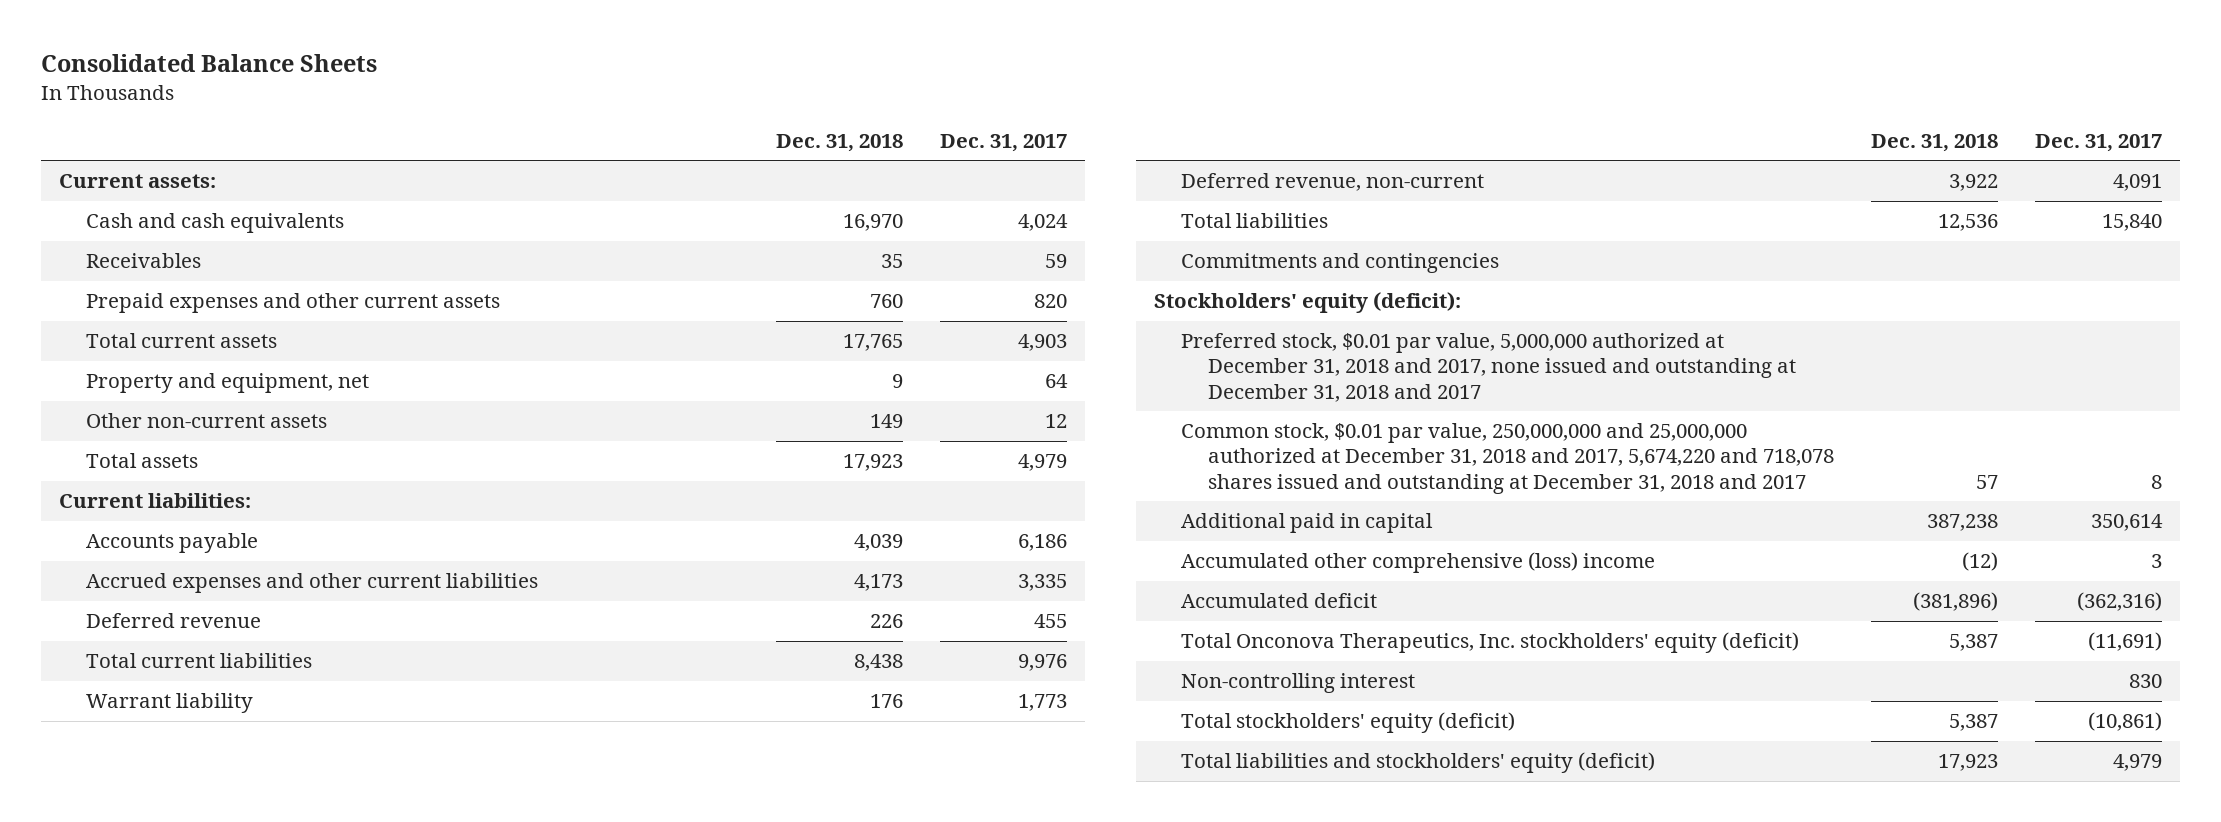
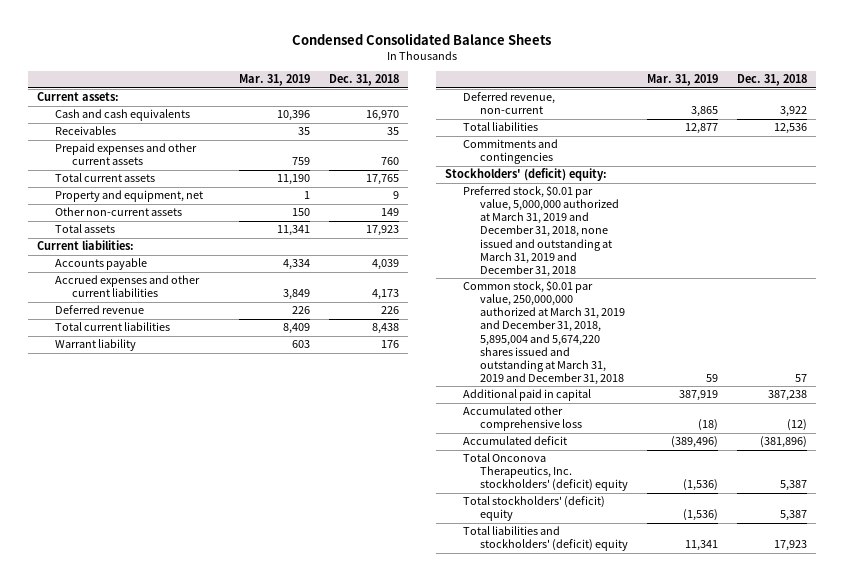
[40,54,377,73] Consolidated Balance Sheets -> [291,33,551,46] Condensed Consolidated Balance Sheets
[939,133,1067,152] Dec. 31, 2017 -> none
none -> [239,74,311,87] Mar. 31, 2019
[1154,292,1462,314] Stockholders' equity (deficit): -> [445,168,608,182] Stockholders' (deficit) equity:
[1181,333,1797,402] Preferred stock, $0.01 par value, 5,000,000 authorized at December 31, 2018 and 2017, none issued and outstanding at December 31, 2018 and 2017 -> [462,185,620,277] Preferred stock, $0.01 par value, 5,000,000 authorized at March 31, 2019 and December 31, 2018, none issued and outstanding at March 31, 2019 and December 31, 2018
[1181,423,1835,494] Common stock, $0.01 par value, 250,000,000 and 25,000,000 authorized at December 31, 2018 and 2017, 5,674,220 and 718,078 shares issued and outstanding at December 31, 2018 and 2017 -> [462,280,626,385] Common stock, $0.01 par value, 250,000,000 authorized at March 31, 2019 and December 31, 2018, 5,895,004 and 5,674,220 shares issued and outstanding at March 31, 2019 and December 31, 2018
[1181,552,1656,574] Accumulated other comprehensive (loss) income -> [462,406,583,432] Accumulated other comprehensive loss
[1181,673,1416,694] Non-controlling interest -> none
[1181,632,1800,654] Total Onconova Therapeutics, Inc. stockholders' equity (deficit) -> [462,453,629,492] Total Onconova Therapeutics, Inc. stockholders' (deficit) equity
[1181,712,1516,734] Total stockholders' equity (deficit) -> [462,496,605,522] Total stockholders' (deficit) equity
[1181,752,1656,774] Total liabilities and stockholders' equity (deficit) -> [462,526,629,552] Total liabilities and stockholders' (deficit) equity

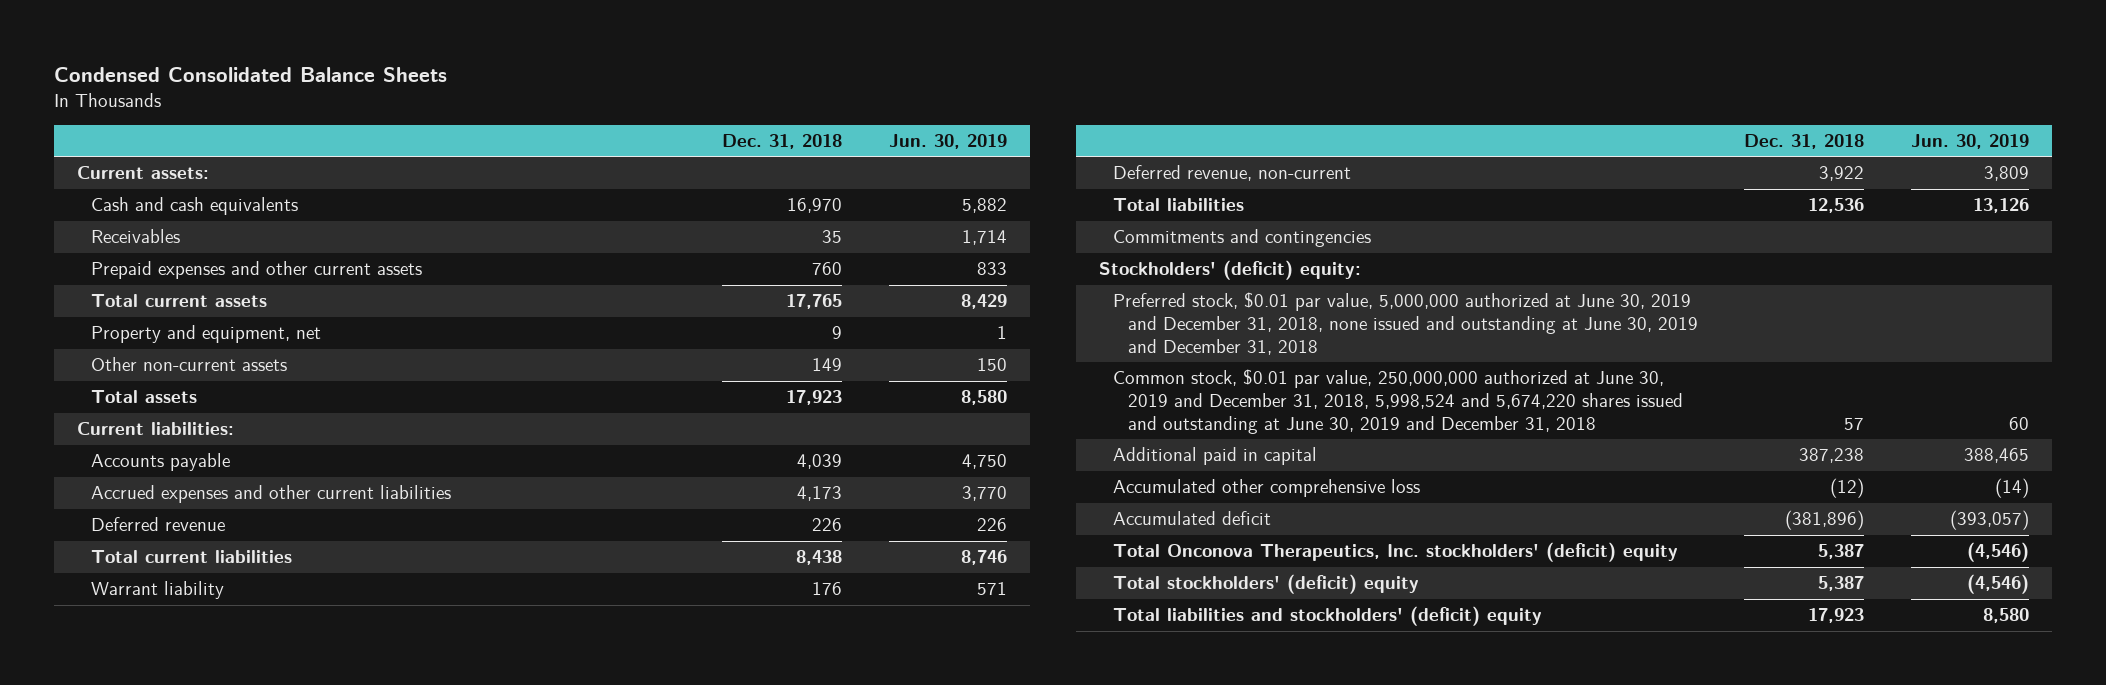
[239,74,311,87] Mar. 31, 2019 -> none
none -> [888,134,1007,150] Jun. 30, 2019
[462,185,620,277] Preferred stock, $0.01 par value, 5,000,000 authorized at March 31, 2019 and December 31, 2018, none issued and outstanding at March 31, 2019 and December 31, 2018 -> [1113,292,1698,355] Preferred stock, $0.01 par value, 5,000,000 authorized at June 30, 2019 and December 31, 2018, none issued and outstanding at June 30, 2019 and December 31, 2018
[462,280,626,385] Common stock, $0.01 par value, 250,000,000 authorized at March 31, 2019 and December 31, 2018, 5,895,004 and 5,674,220 shares issued and outstanding at March 31, 2019 and December 31, 2018 -> [1113,369,1683,434] Common stock, $0.01 par value, 250,000,000 authorized at June 30, 2019 and December 31, 2018, 5,998,524 and 5,674,220 shares issued and outstanding at June 30, 2019 and December 31, 2018

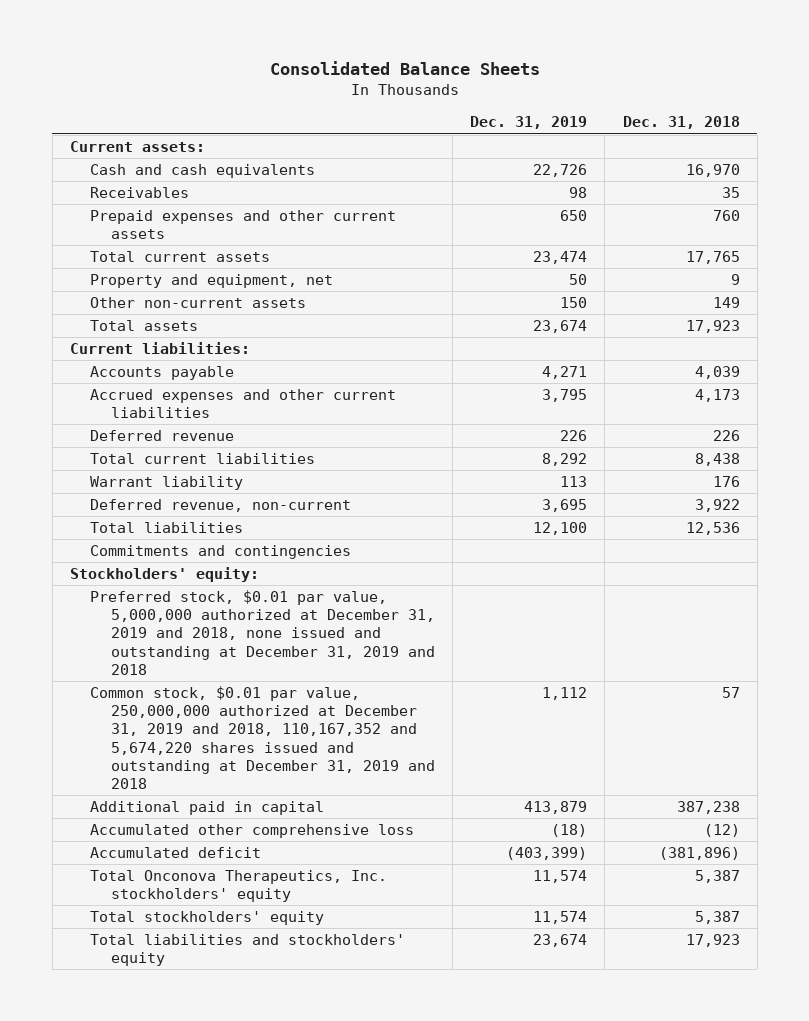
[53,66,447,82] Condensed Consolidated Balance Sheets -> [269,61,540,76] Consolidated Balance Sheets
[888,134,1007,150] Jun. 30, 2019 -> none
none -> [470,116,588,130] Dec. 31, 2019
[1098,260,1361,281] Stockholders' (deficit) equity: -> [69,567,259,583] Stockholders' equity:
[1113,292,1698,355] Preferred stock, $0.01 par value, 5,000,000 authorized at June 30, 2019 and December 31, 2018, none issued and outstanding at June 30, 2019 and December 31, 2018 -> [90,590,435,675] Preferred stock, $0.01 par value, 5,000,000 authorized at December 31, 2019 and 2018, none issued and outstanding at December 31, 2019 and 2018
[1113,369,1683,434] Common stock, $0.01 par value, 250,000,000 authorized at June 30, 2019 and December 31, 2018, 5,998,524 and 5,674,220 shares issued and outstanding at June 30, 2019 and December 31, 2018 -> [90,686,435,790] Common stock, $0.01 par value, 250,000,000 authorized at December 31, 2019 and 2018, 110,167,352 and 5,674,220 shares issued and outstanding at December 31, 2019 and 2018
[1113,542,1679,563] Total Onconova Therapeutics, Inc. stockholders' (deficit) equity -> [90,870,388,903] Total Onconova Therapeutics, Inc. stockholders' equity
[1113,574,1420,595] Total stockholders' (deficit) equity -> [90,911,325,926] Total stockholders' equity
[1113,606,1543,627] Total liabilities and stockholders' (deficit) equity -> [90,934,406,967] Total liabilities and stockholders' equity

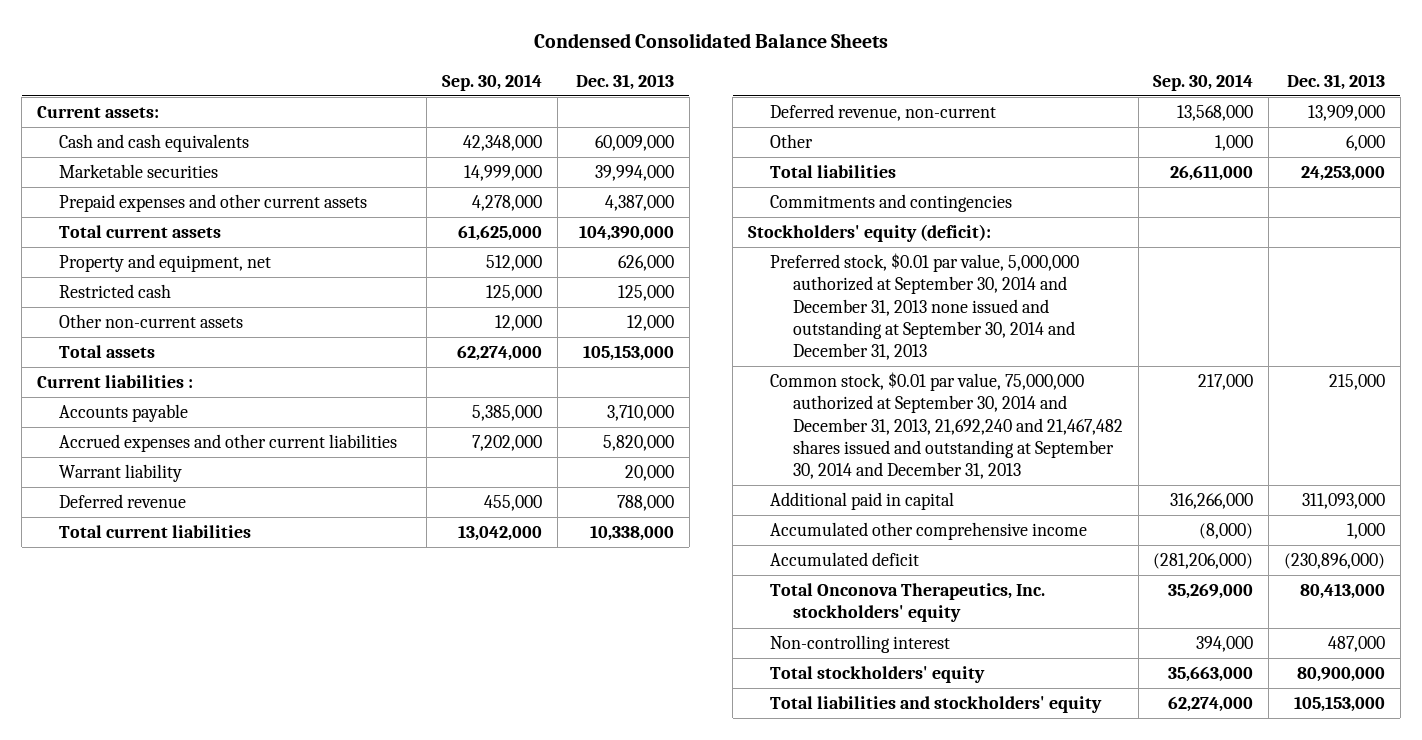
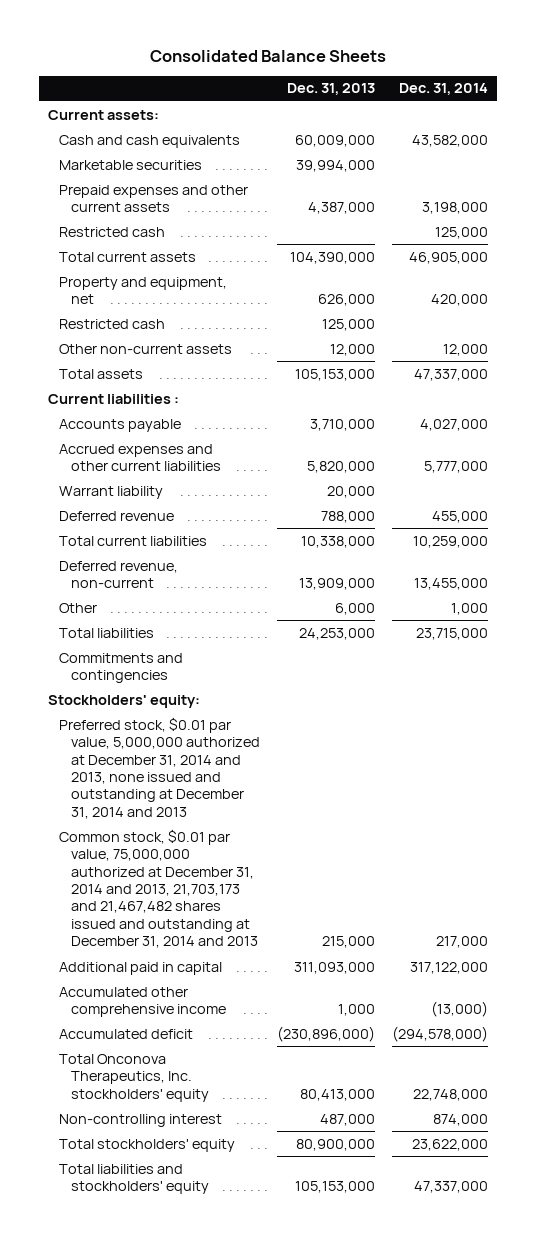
[534,33,889,49] Condensed Consolidated Balance Sheets -> [150,49,387,62] Consolidated Balance Sheets
[442,73,543,91] Sep. 30, 2014 -> none
none -> [399,83,489,96] Dec. 31, 2014
none -> [59,226,166,237] Restricted cash
[748,224,992,243] Stockholders' equity (deficit): -> [48,694,201,708] Stockholders' equity:
[770,253,1080,361] Preferred stock, $0.01 par value, 5,000,000 authorized at September 30, 2014 and December 31, 2013 none issued and outstanding at September 30, 2014 and December 31, 2013 -> [59,716,260,819] Preferred stock, $0.01 par value, 5,000,000 authorized at December 31, 2014 and 2013, none issued and outstanding at December 31, 2014 and 2013
[770,372,1123,480] Common stock, $0.01 par value, 75,000,000 authorized at September 30, 2014 and December 31, 2013, 21,692,240 and 21,467,482 shares issued and outstanding at September 30, 2014 and December 31, 2013 -> [59,828,258,949] Common stock, $0.01 par value, 75,000,000 authorized at December 31, 2014 and 2013, 21,703,173 and 21,467,482 shares issued and outstanding at December 31, 2014 and 2013

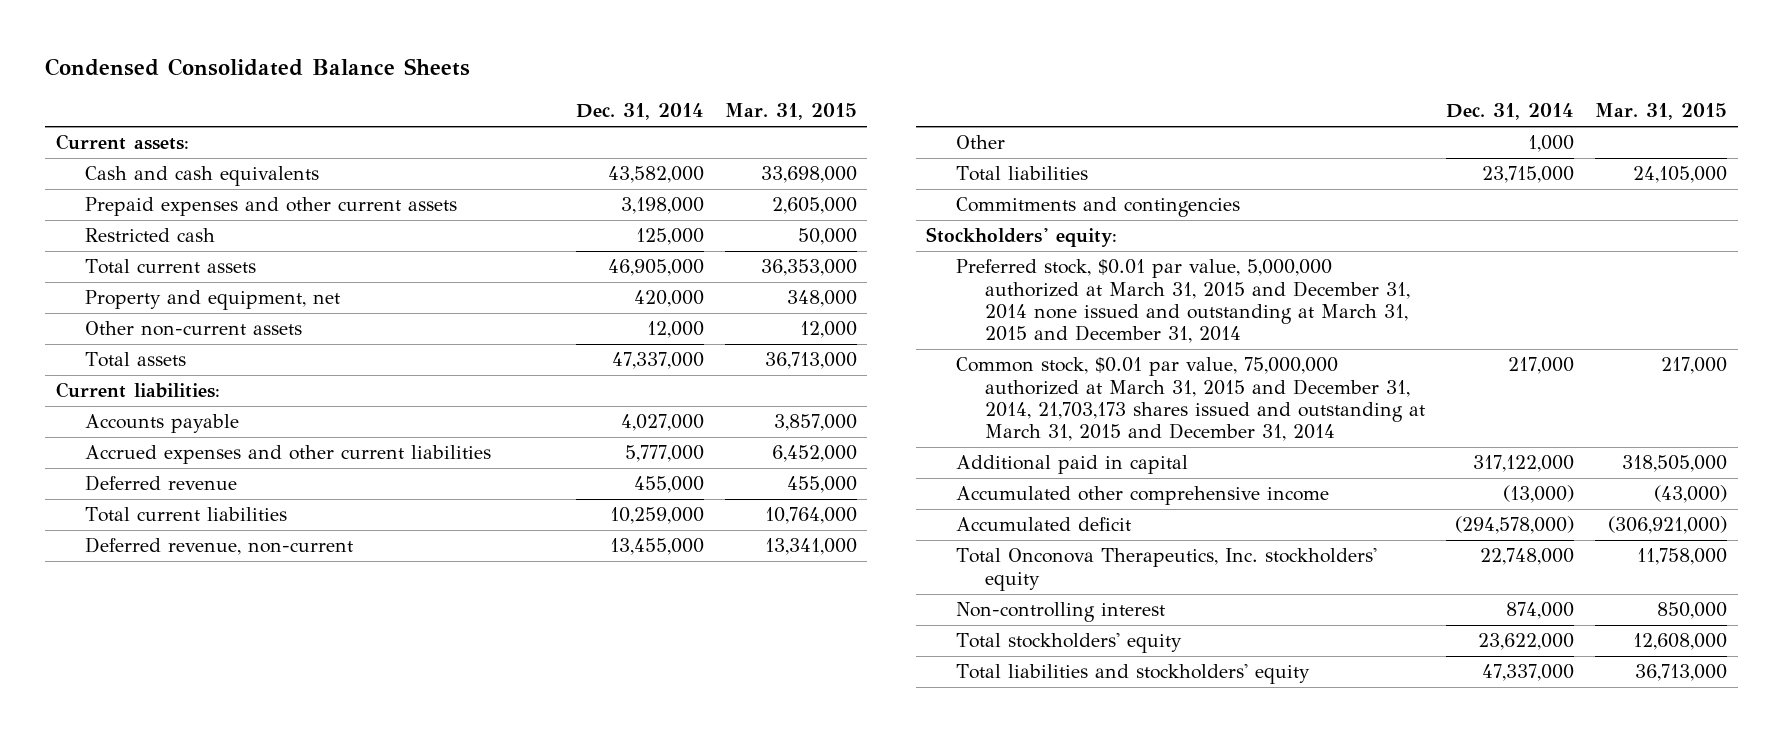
[150,49,387,62] Consolidated Balance Sheets -> [45,58,471,77] Condensed Consolidated Balance Sheets
[286,83,375,96] Dec. 31, 2013 -> none
none -> [724,103,857,121] Mar. 31, 2015
[59,159,203,170] Marketable securities -> none
[59,318,166,329] Restricted cash -> none
[48,393,180,404] Current liabilities : -> [55,382,220,399] Current liabilities:
[59,485,164,499] Warrant liability -> none
[59,716,260,819] Preferred stock, $0.01 par value, 5,000,000 authorized at December 31, 2014 and 2013, none issued and outstanding at December 31, 2014 and 2013 -> [955,259,1410,344] Preferred stock, $0.01 par value, 5,000,000 authorized at March 31, 2015 and December 31, 2014 none issued and outstanding at March 31, 2015 and December 31, 2014
[59,828,258,949] Common stock, $0.01 par value, 75,000,000 authorized at December 31, 2014 and 2013, 21,703,173 and 21,467,482 shares issued and outstanding at December 31, 2014 and 2013 -> [955,357,1425,442] Common stock, $0.01 par value, 75,000,000 authorized at March 31, 2015 and December 31, 2014, 21,703,173 shares issued and outstanding at March 31, 2015 and December 31, 2014

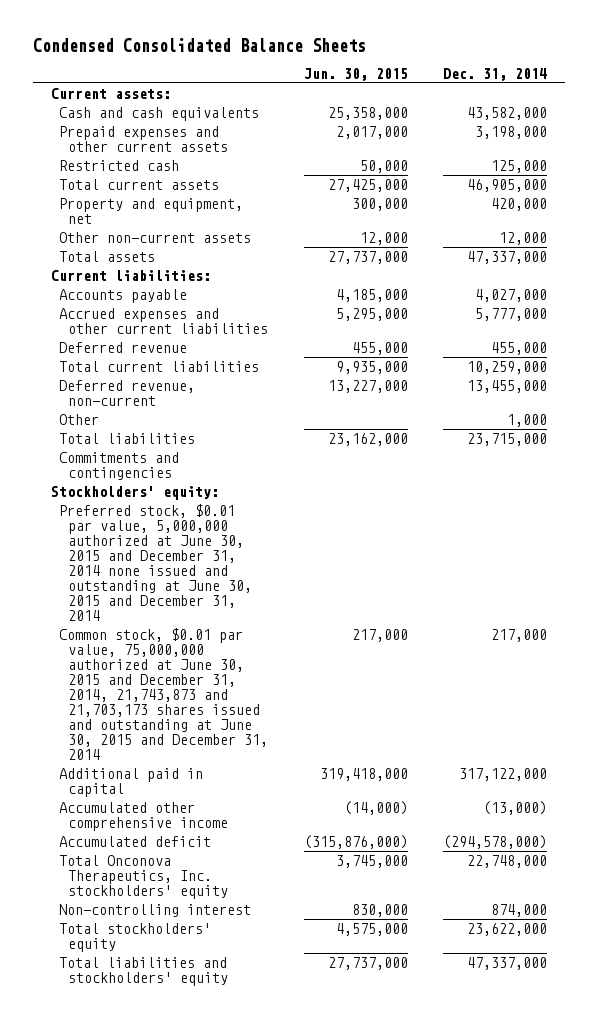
[724,103,857,121] Mar. 31, 2015 -> none
none -> [303,67,408,81] Jun. 30, 2015
[955,259,1410,344] Preferred stock, $0.01 par value, 5,000,000 authorized at March 31, 2015 and December 31, 2014 none issued and outstanding at March 31, 2015 and December 31, 2014 -> [59,504,252,622] Preferred stock, $0.01 par value, 5,000,000 authorized at June 30, 2015 and December 31, 2014 none issued and outstanding at June 30, 2015 and December 31, 2014
[955,357,1425,442] Common stock, $0.01 par value, 75,000,000 authorized at March 31, 2015 and December 31, 2014, 21,703,173 shares issued and outstanding at March 31, 2015 and December 31, 2014 -> [59,628,268,761] Common stock, $0.01 par value, 75,000,000 authorized at June 30, 2015 and December 31, 2014, 21,743,873 and 21,703,173 shares issued and outstanding at June 30, 2015 and December 31, 2014

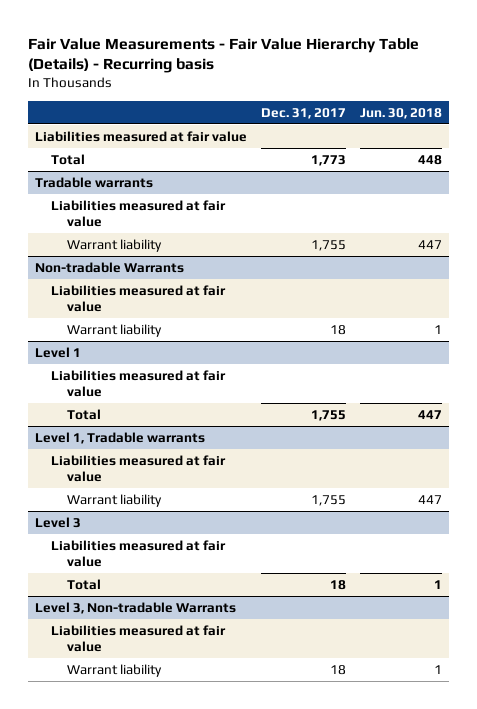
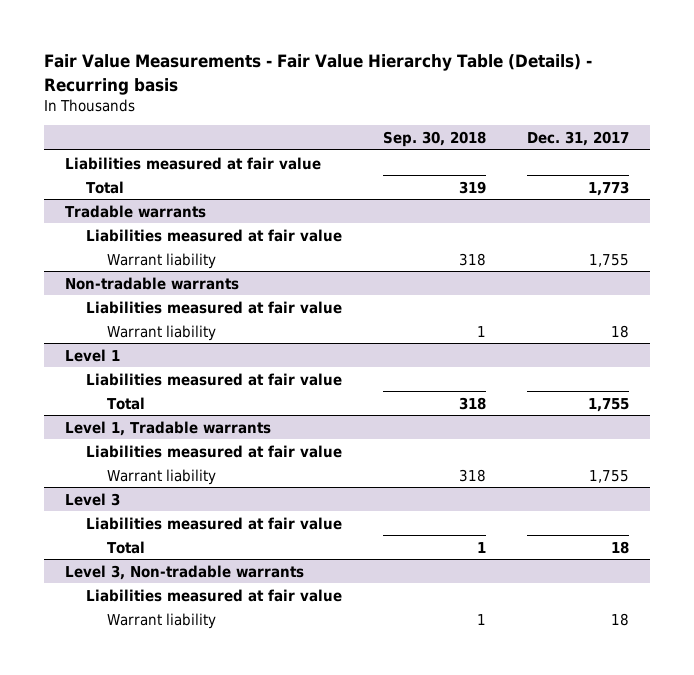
[359,107,442,119] Jun. 30, 2018 -> none
none -> [383,130,487,147] Sep. 30, 2018
[34,261,184,273] Non-tradable Warrants -> [64,276,239,290] Non-tradable warrants
[34,601,236,614] Level 3, Non-tradable Warrants -> [64,564,304,580] Level 3, Non-tradable warrants

